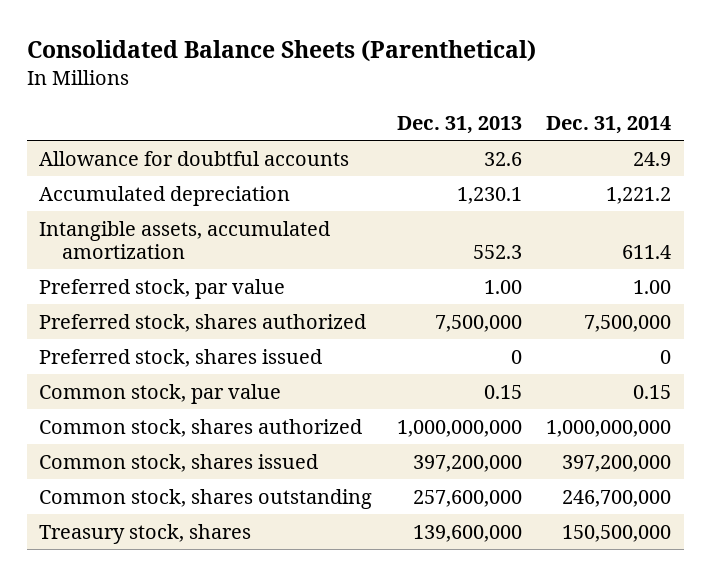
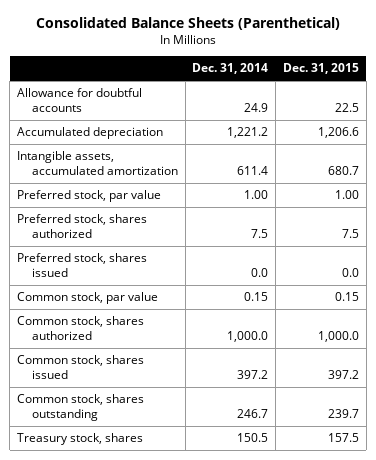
[396,115,522,134] Dec. 31, 2013 -> none
none -> [283,63,360,75] Dec. 31, 2015
[584,314,672,332] 7,500,000 -> [251,229,269,239] 7.5
[660,349,672,364] 0 -> [251,268,269,278] 0.0
[546,419,672,437] 1,000,000,000 -> [227,331,269,343] 1,000.0
[562,454,672,472] 397,200,000 -> [237,370,269,380] 397.2
[562,489,672,507] 246,700,000 -> [237,409,269,419] 246.7
[562,524,672,542] 150,500,000 -> [237,433,269,443] 150.5

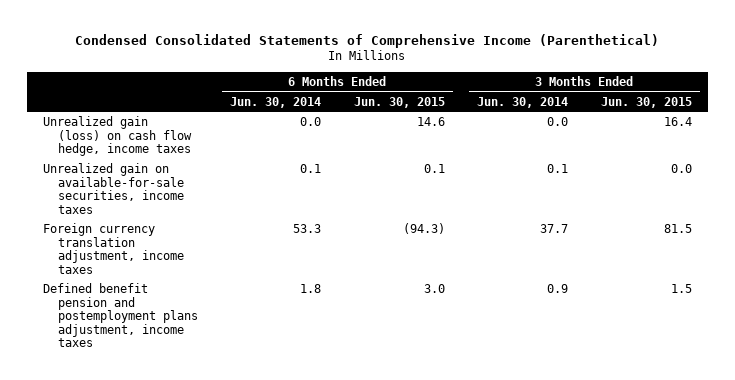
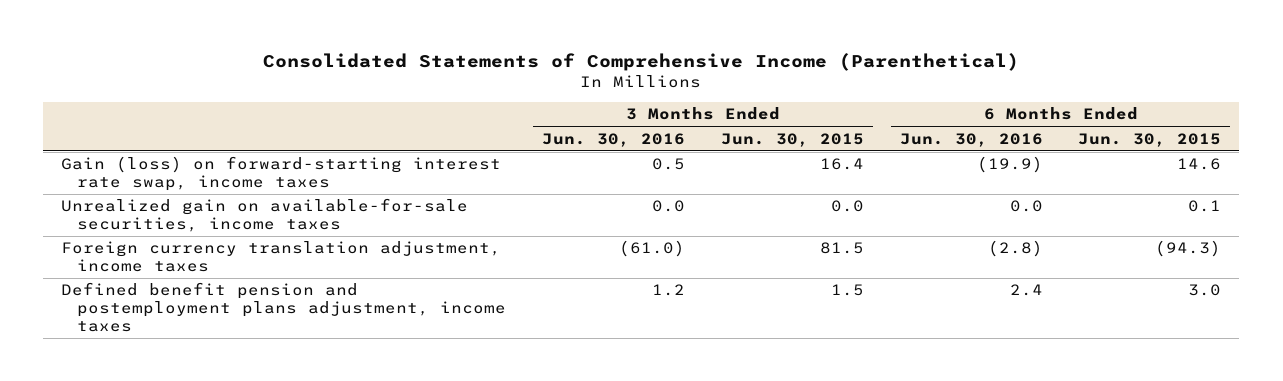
[75,33,660,48] Condensed Consolidated Statements of Comprehensive Income (Parenthetical) -> [263,52,1020,71] Consolidated Statements of Comprehensive Income (Parenthetical)
[230,96,322,108] Jun. 30, 2014 -> none
[477,96,569,108] Jun. 30, 2014 -> none
none -> [541,132,685,147] Jun. 30, 2016
none -> [899,132,1043,147] Jun. 30, 2016
[43,116,192,157] Unrealized gain (loss) on cash flow hedge, income taxes -> [61,156,502,192] Gain (loss) on forward-starting interest rate swap, income taxes

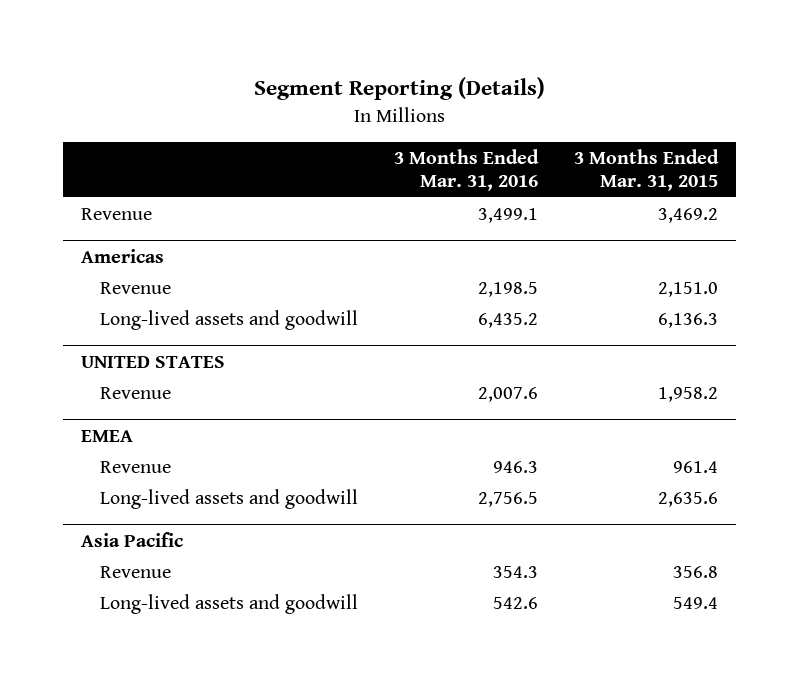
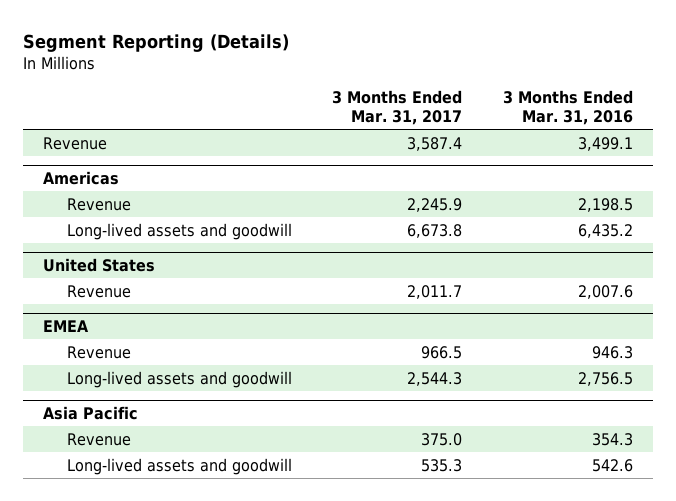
[573,148,719,192] 3 Months Ended Mar. 31, 2015 -> none
none -> [332,90,463,126] 3 Months Ended Mar. 31, 2017
[81,355,226,368] UNITED STATES -> [43,258,156,273] United States

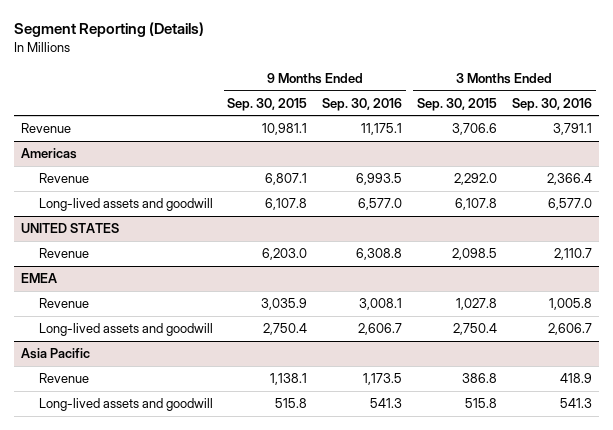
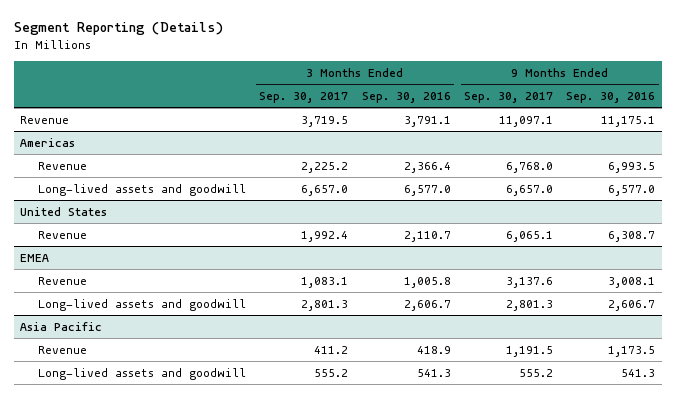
[227,97,308,111] Sep. 30, 2015 -> none
[417,97,498,111] Sep. 30, 2015 -> none
none -> [259,91,349,103] Sep. 30, 2017
none -> [464,91,554,103] Sep. 30, 2017
[21,223,120,234] UNITED STATES -> [20,206,108,216] United States
[356,248,403,261] 6,308.8 -> [608,230,656,242] 6,308.7

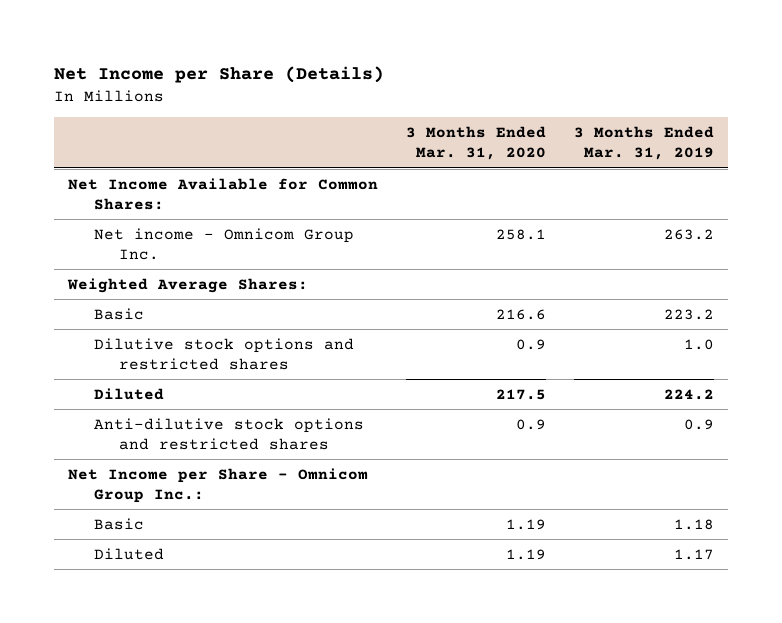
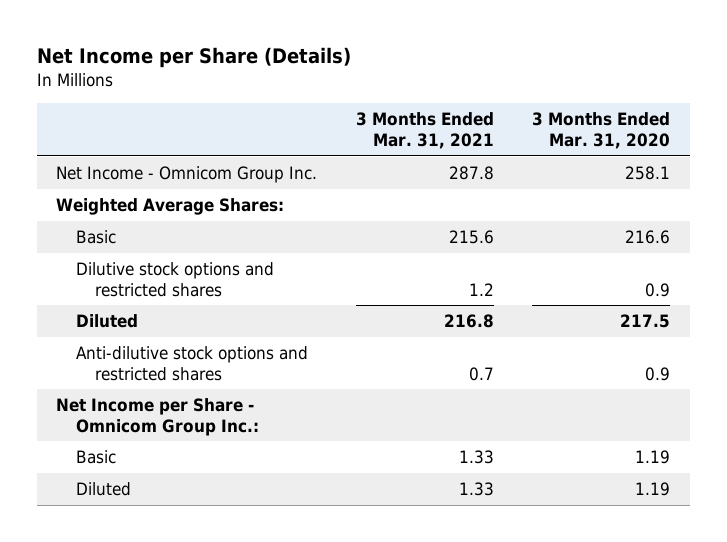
[573,125,714,161] 3 Months Ended Mar. 31, 2019 -> none
none -> [355,112,494,150] 3 Months Ended Mar. 31, 2021
[68,177,379,210] Net Income Available for Common Shares: -> none
[93,227,354,260] Net income - Omnicom Group Inc. -> [56,166,318,184] Net Income - Omnicom Group Inc.

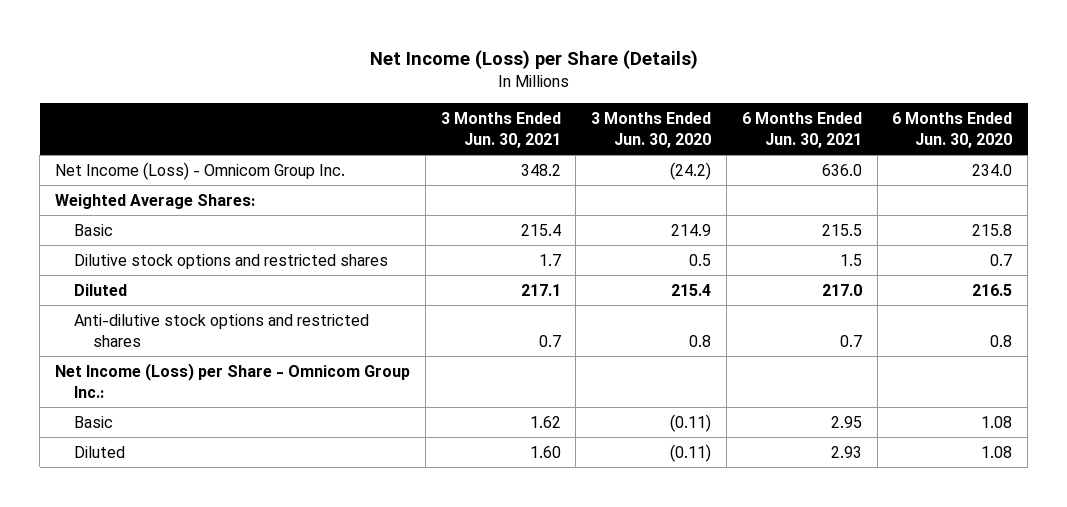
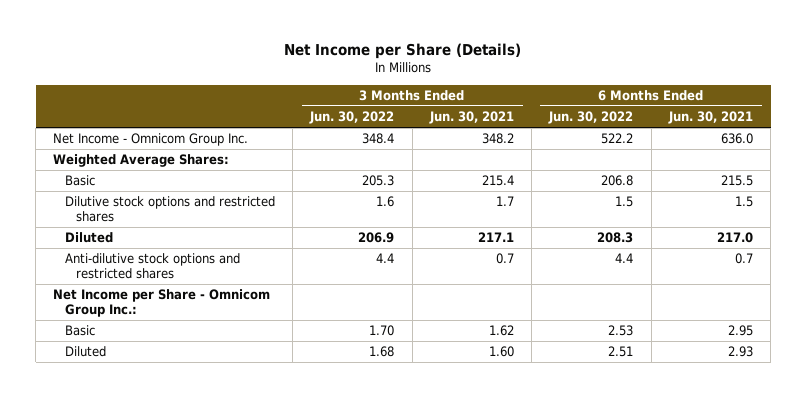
[369,49,698,69] Net Income (Loss) per Share (Details) -> [284,43,522,60] Net Income per Share (Details)
[591,111,712,148] 3 Months Ended Jun. 30, 2020 -> none
[892,111,1013,148] 6 Months Ended Jun. 30, 2020 -> none
none -> [309,111,395,125] Jun. 30, 2022
none -> [548,111,634,125] Jun. 30, 2022
[55,161,346,180] Net Income (Loss) - Omnicom Group Inc. -> [53,133,249,147] Net Income - Omnicom Group Inc.
[55,362,411,398] Net Income (Loss) per Share - Omnicom Group Inc.: -> [53,289,271,318] Net Income per Share - Omnicom Group Inc.:

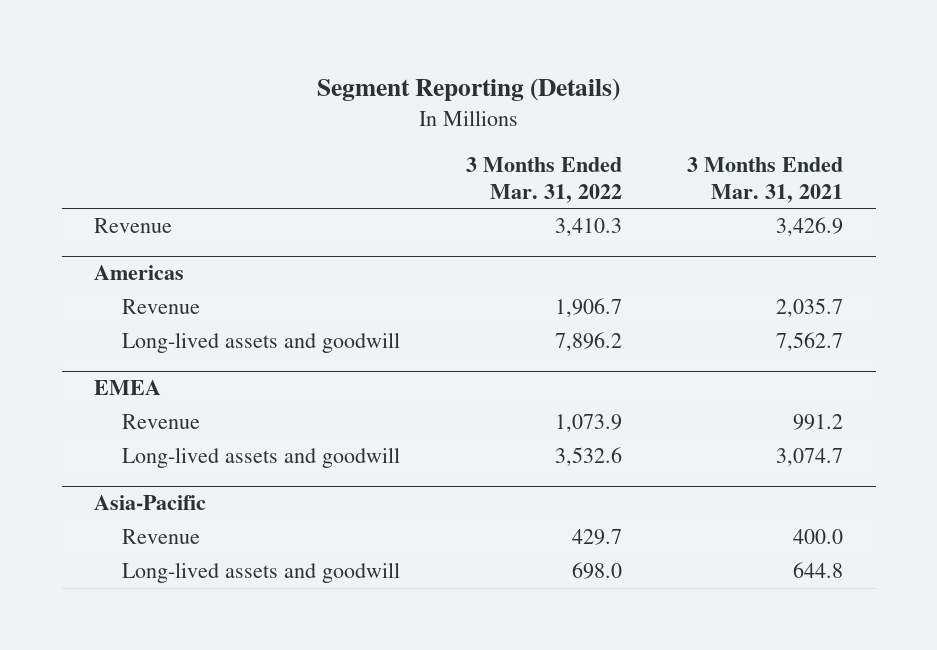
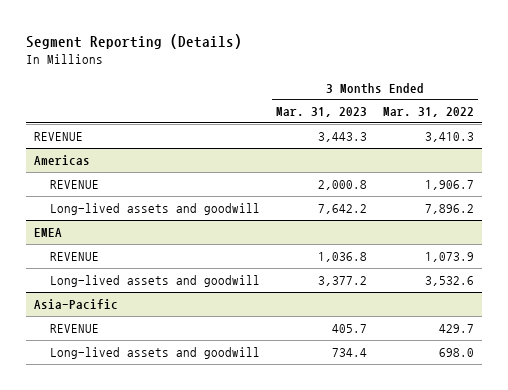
[686,157,843,203] 3 Months Ended Mar. 31, 2021 -> none
none -> [276,107,368,118] Mar. 31, 2023
[94,218,173,234] Revenue -> [33,131,83,141] REVENUE
[122,299,201,315] Revenue -> [50,179,100,189] REVENUE
[122,414,201,430] Revenue -> [50,251,100,261] REVENUE
[122,529,201,545] Revenue -> [50,323,100,333] REVENUE

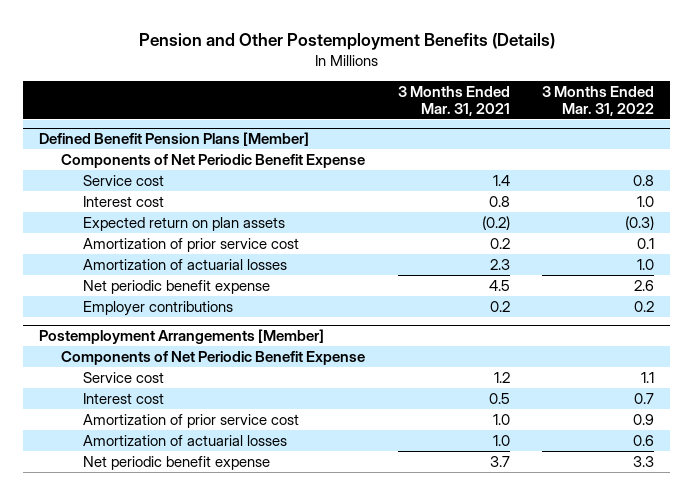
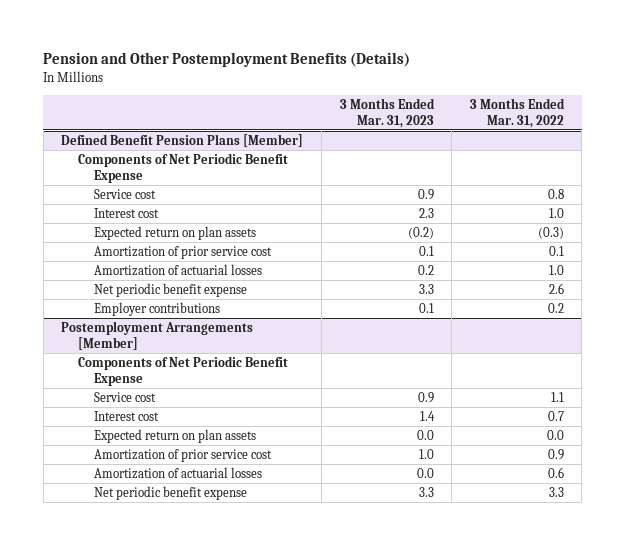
[397,85,510,116] 3 Months Ended Mar. 31, 2021 -> none
none -> [339,98,435,128] 3 Months Ended Mar. 31, 2023
none -> [93,429,256,444] Expected return on plan assets

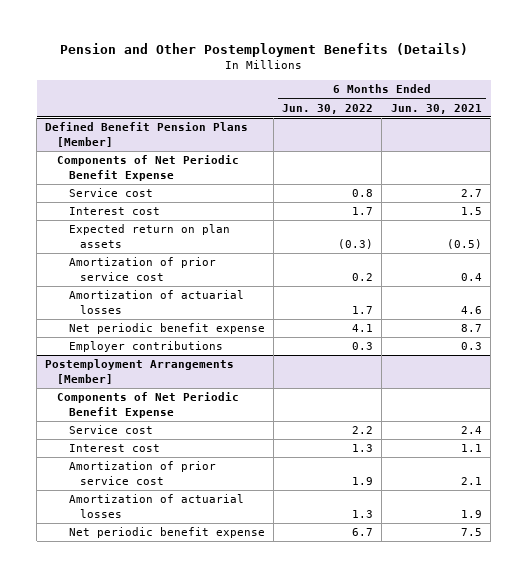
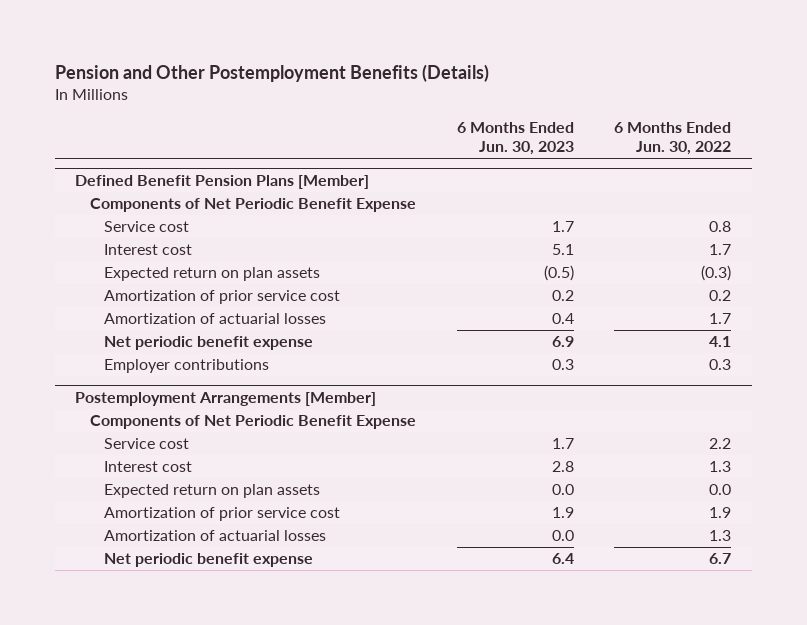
[390,103,482,114] Jun. 30, 2021 -> none
none -> [456,122,574,156] 6 Months Ended Jun. 30, 2023
none -> [104,484,321,499] Expected return on plan assets

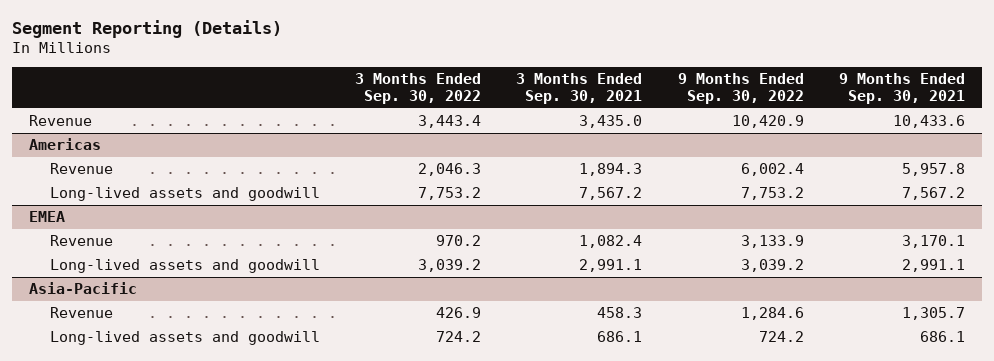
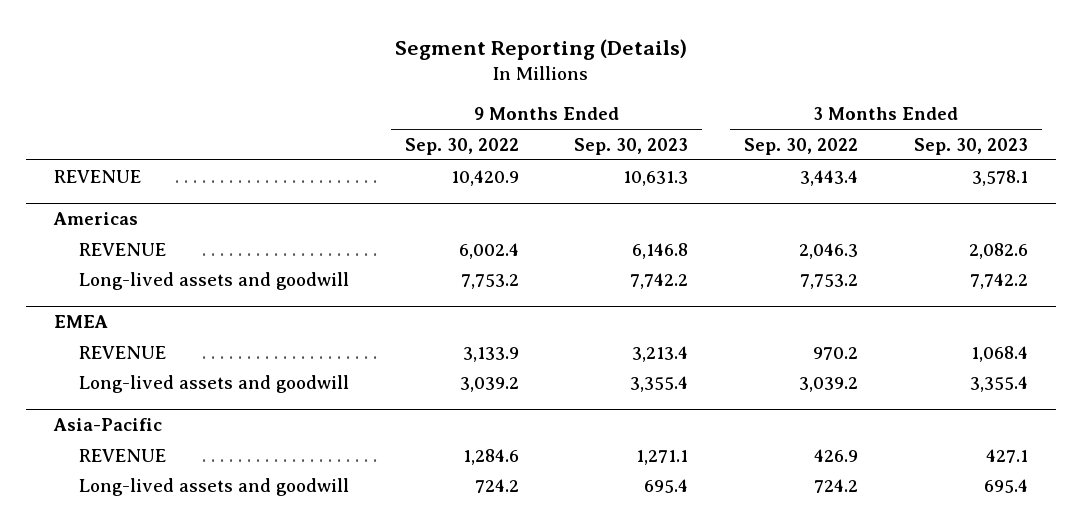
[516,73,643,105] 3 Months Ended Sep. 30, 2021 -> none
[838,73,965,105] 9 Months Ended Sep. 30, 2021 -> none
none -> [574,137,689,155] Sep. 30, 2023
none -> [914,137,1029,155] Sep. 30, 2023
[29,115,93,127] Revenue -> [53,169,141,183] REVENUE
[49,163,113,175] Revenue -> [78,242,166,256] REVENUE
[49,235,113,247] Revenue -> [78,345,166,359] REVENUE
[49,307,113,319] Revenue -> [78,448,166,462] REVENUE

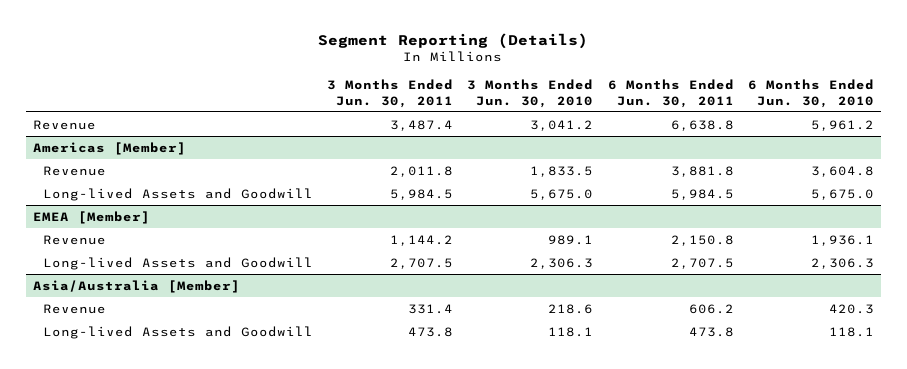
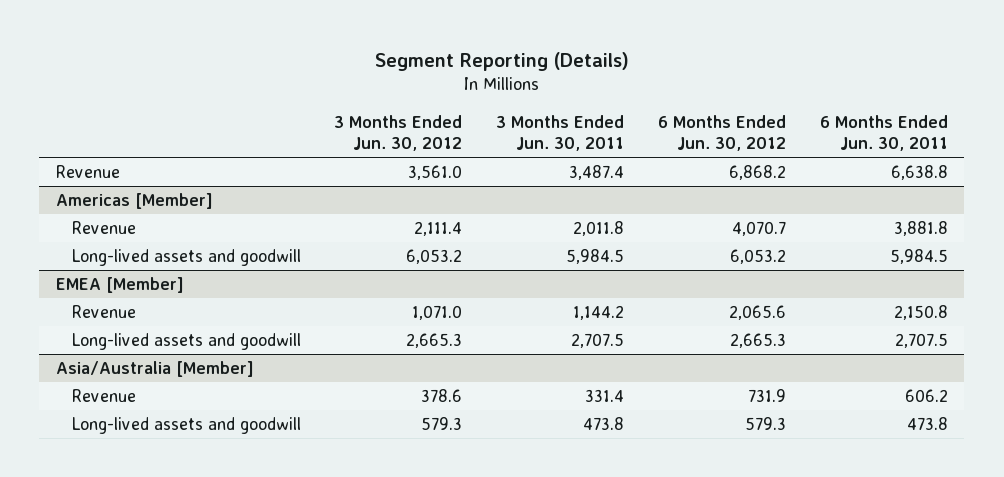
[467,79,594,108] 3 Months Ended Jun. 30, 2010 -> none
[748,79,875,108] 6 Months Ended Jun. 30, 2010 -> none
none -> [334,114,463,152] 3 Months Ended Jun. 30, 2012
none -> [657,114,786,152] 6 Months Ended Jun. 30, 2012
[42,187,313,201] Long-lived Assets and Goodwill -> [71,248,301,266] Long-lived assets and goodwill
[42,256,313,270] Long-lived Assets and Goodwill -> [71,332,301,350] Long-lived assets and goodwill
[42,325,313,339] Long-lived Assets and Goodwill -> [71,416,301,434] Long-lived assets and goodwill

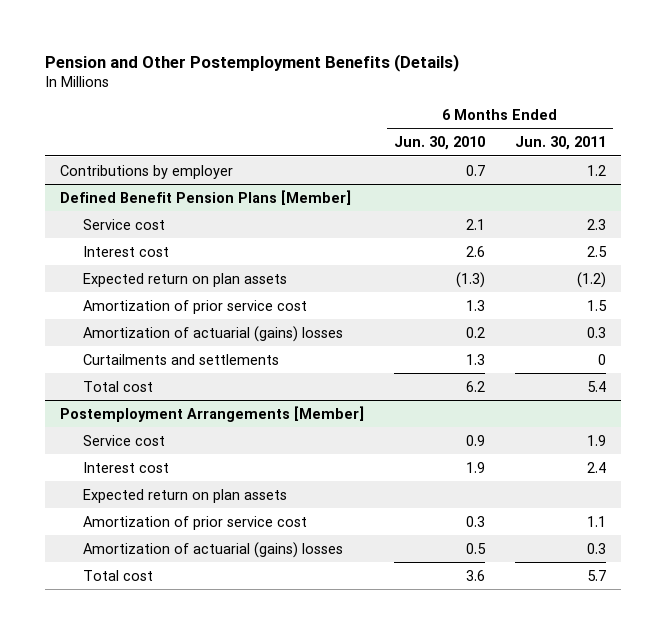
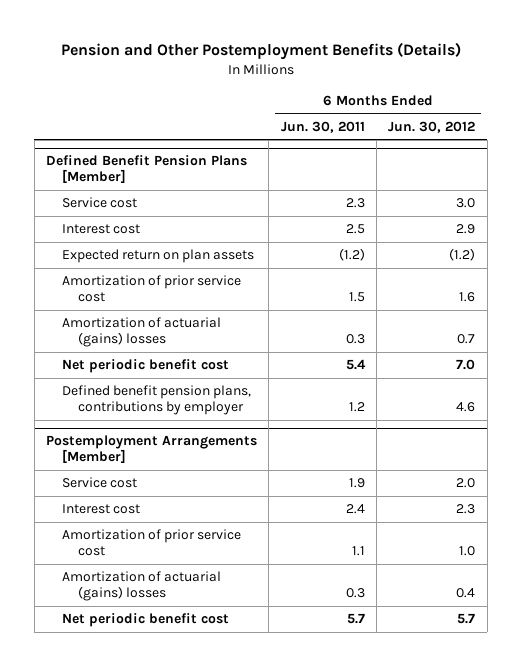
[393,136,485,151] Jun. 30, 2010 -> none
none -> [388,120,476,133] Jun. 30, 2012
[60,164,234,179] Contributions by employer -> none
[82,353,279,365] Curtailments and settlements -> none
[82,380,153,392] Total cost -> [61,359,229,374] Net periodic benefit cost
none -> [61,385,251,416] Defined benefit pension plans, contributions by employer
[82,488,287,503] Expected return on plan assets -> none
[82,569,153,581] Total cost -> [61,613,229,628] Net periodic benefit cost

